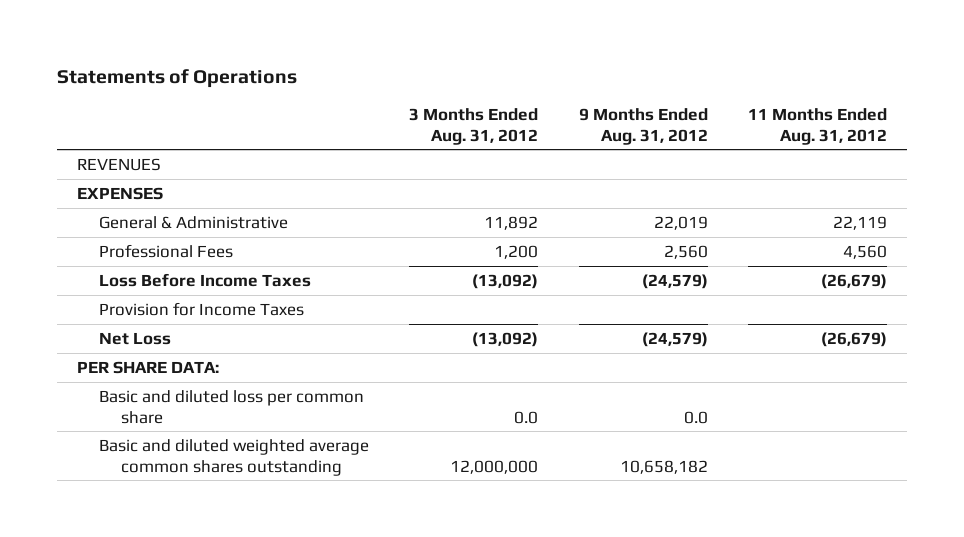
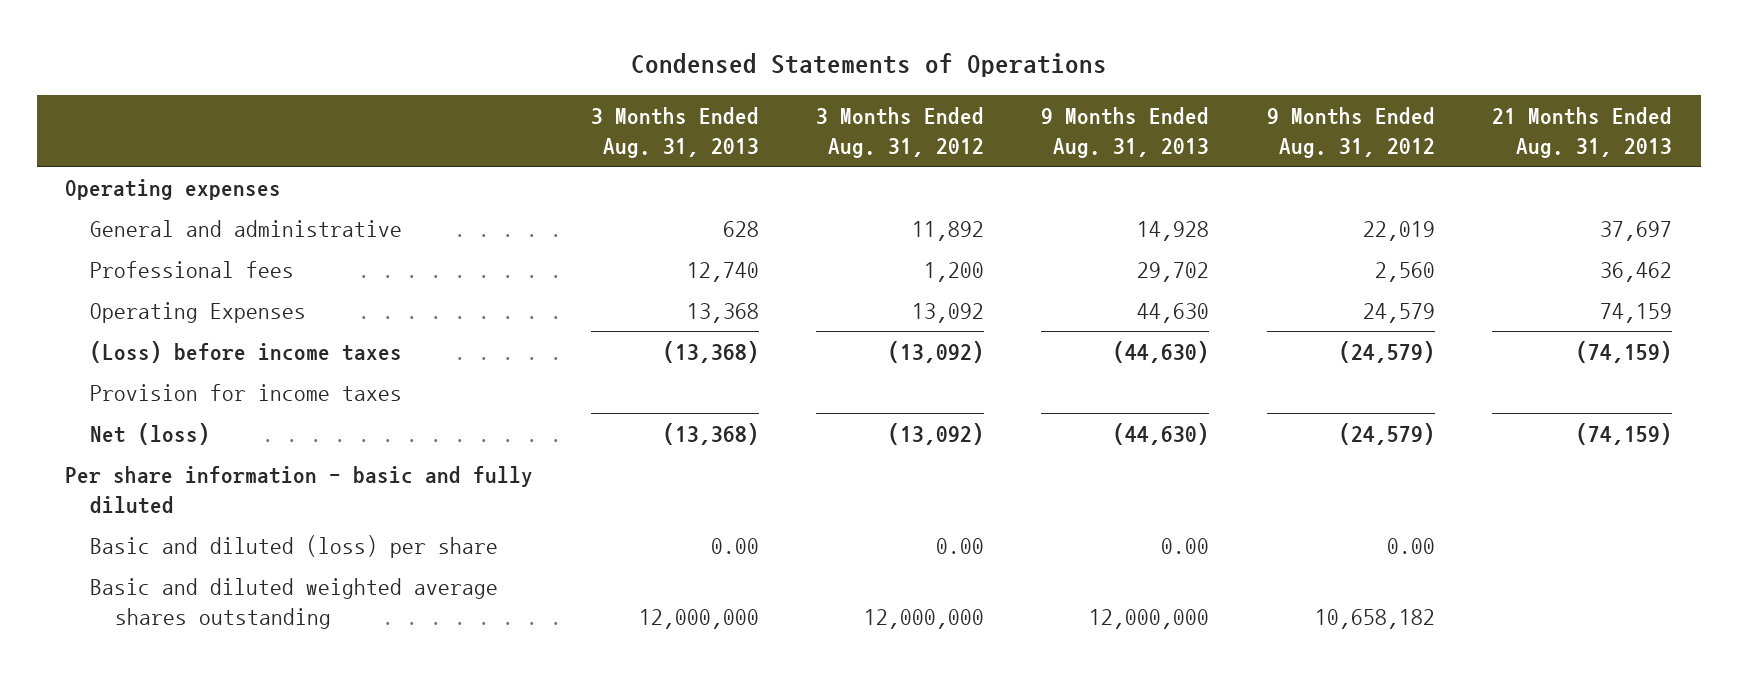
[56,69,297,89] Statements of Operations -> [630,53,1107,78] Condensed Statements of Operations
[747,107,887,145] 11 Months Ended Aug. 31, 2012 -> none
none -> [590,107,759,158] 3 Months Ended Aug. 31, 2013
none -> [1041,107,1210,158] 9 Months Ended Aug. 31, 2013
none -> [1492,107,1673,158] 21 Months Ended Aug. 31, 2013
[77,157,162,171] REVENUES -> none
[77,186,164,200] EXPENSES -> [65,179,282,201] Operating expenses
[99,215,289,229] General & Administrative -> [90,220,403,238] General and administrative
[99,243,234,258] Professional Fees -> [90,261,295,279] Professional fees
none -> [90,302,307,324] Operating Expenses
[99,272,312,287] Loss Before Income Taxes -> [90,341,403,364] (Loss) before income taxes
[99,301,305,316] Provision for Income Taxes -> [90,384,403,402] Provision for income taxes
[99,331,172,345] Net Loss -> [90,423,211,446] Net (loss)
[77,360,220,374] PER SHARE DATA: -> [65,466,534,514] Per share information - basic and fully diluted
[99,389,365,424] Basic and diluted loss per common share -> [90,535,499,559] Basic and diluted (loss) per share
[514,410,539,424] 0.0 -> [935,538,984,555] 0.00
[683,410,708,424] 0.0 -> [1386,538,1435,555] 0.00
[99,438,370,476] Basic and diluted weighted average common shares outstanding -> [90,578,499,629] Basic and diluted weighted average shares outstanding

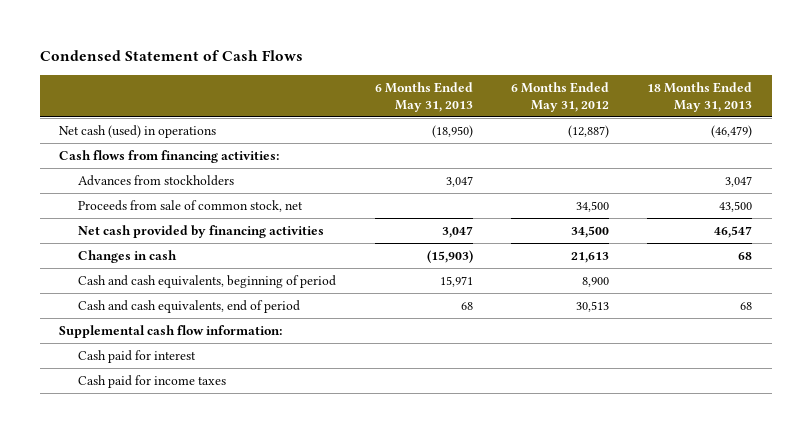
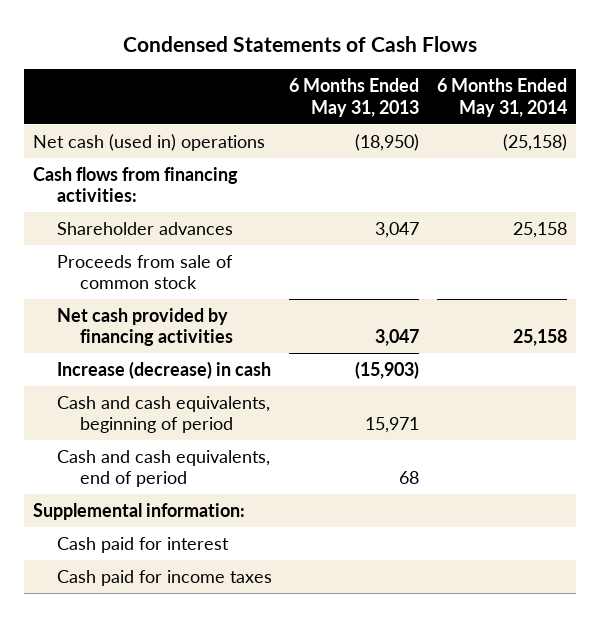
[39,49,303,61] Condensed Statement of Cash Flows -> [123,35,478,52] Condensed Statements of Cash Flows
[510,81,609,112] 6 Months Ended May 31, 2012 -> none
[647,81,753,112] 18 Months Ended May 31, 2013 -> none
none -> [437,78,568,117] 6 Months Ended May 31, 2014
[59,125,217,139] Net cash (used) in operations -> [32,133,265,151] Net cash (used in) operations
[78,175,235,187] Advances from stockholders -> [56,221,233,235] Shareholder advances
[78,200,304,213] Proceeds from sale of common stock, net -> [56,254,233,290] Proceeds from sale of common stock
[78,250,178,264] Changes in cash -> [56,360,271,379] Increase (decrease) in cash
[59,325,283,339] Supplemental cash flow information: -> [32,502,245,520] Supplemental information:

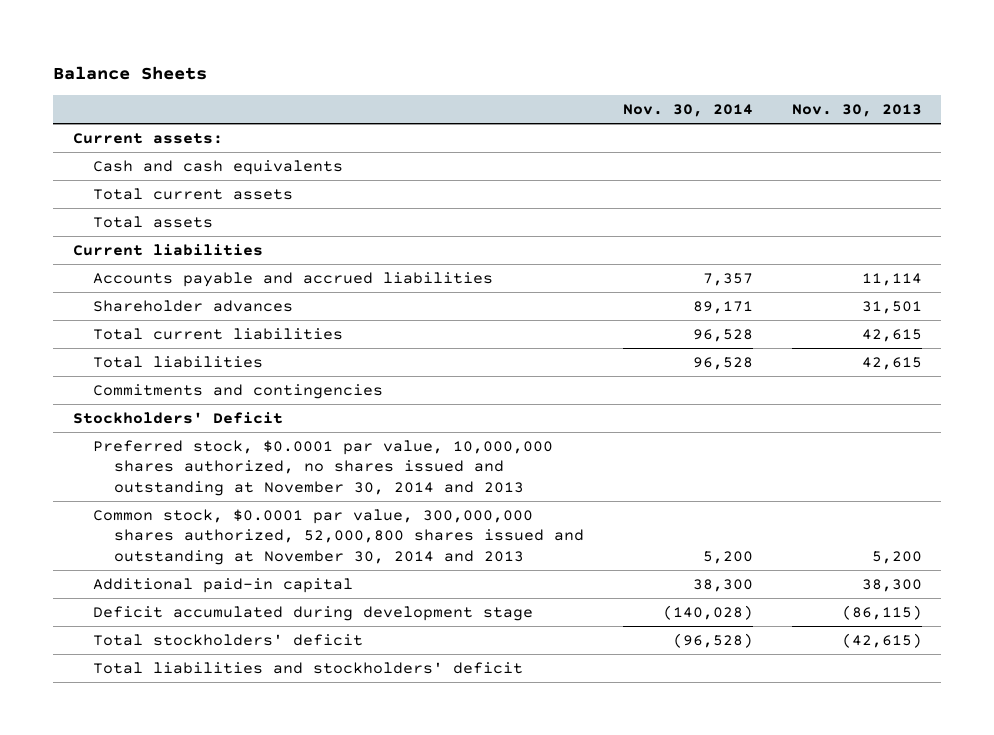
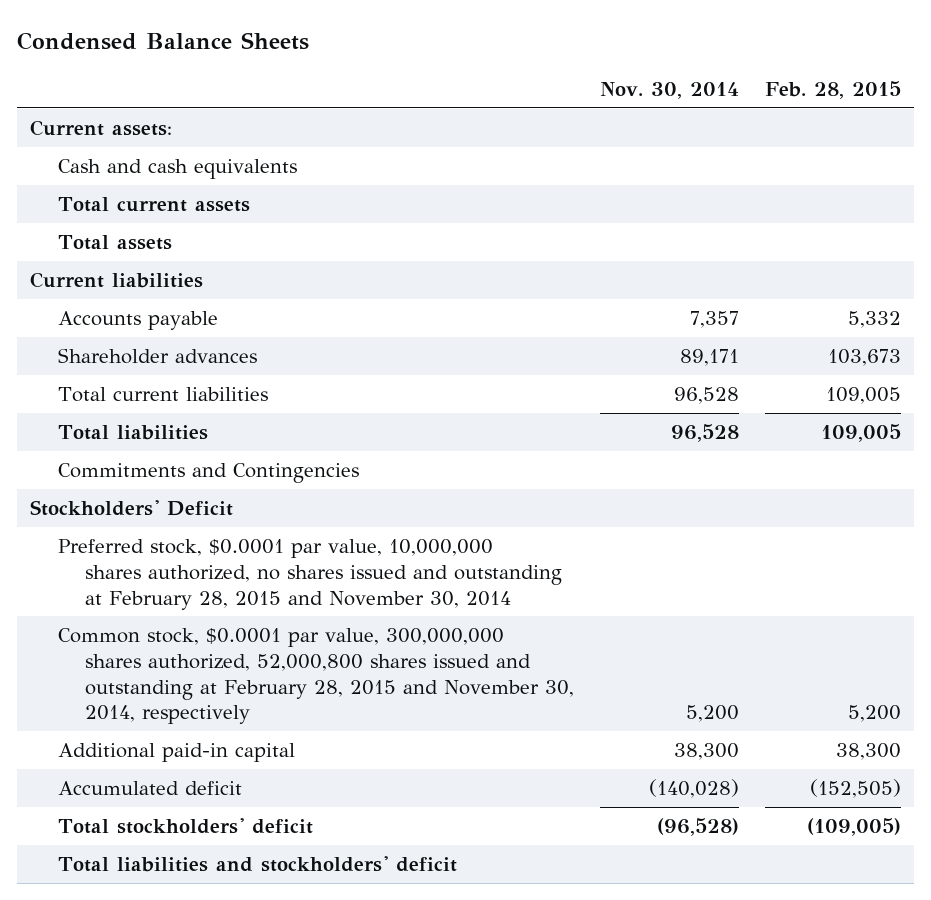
[53,65,208,80] Balance Sheets -> [17,32,310,51] Condensed Balance Sheets
[791,104,922,118] Nov. 30, 2013 -> none
none -> [765,80,902,99] Feb. 28, 2015
[93,271,494,287] Accounts payable and accrued liabilities -> [57,311,218,331] Accounts payable
[93,383,384,399] Commitments and contingencies -> [57,463,359,484] Commitments and Contingencies
[93,439,554,496] Preferred stock, $0.0001 par value, 10,000,000 shares authorized, no shares issued and outstanding at November 30, 2014 and 2013 -> [57,539,563,610] Preferred stock, $0.0001 par value, 10,000,000 shares authorized, no shares issued and outstanding at February 28, 2015 and November 30, 2014
[93,508,584,565] Common stock, $0.0001 par value, 300,000,000 shares authorized, 52,000,800 shares issued and outstanding at November 30, 2014 and 2013 -> [57,628,575,725] Common stock, $0.0001 par value, 300,000,000 shares authorized, 52,000,800 shares issued and outstanding at February 28, 2015 and November 30, 2014, respectively
[93,605,534,621] Deficit accumulated during development stage -> [57,781,242,796] Accumulated deficit

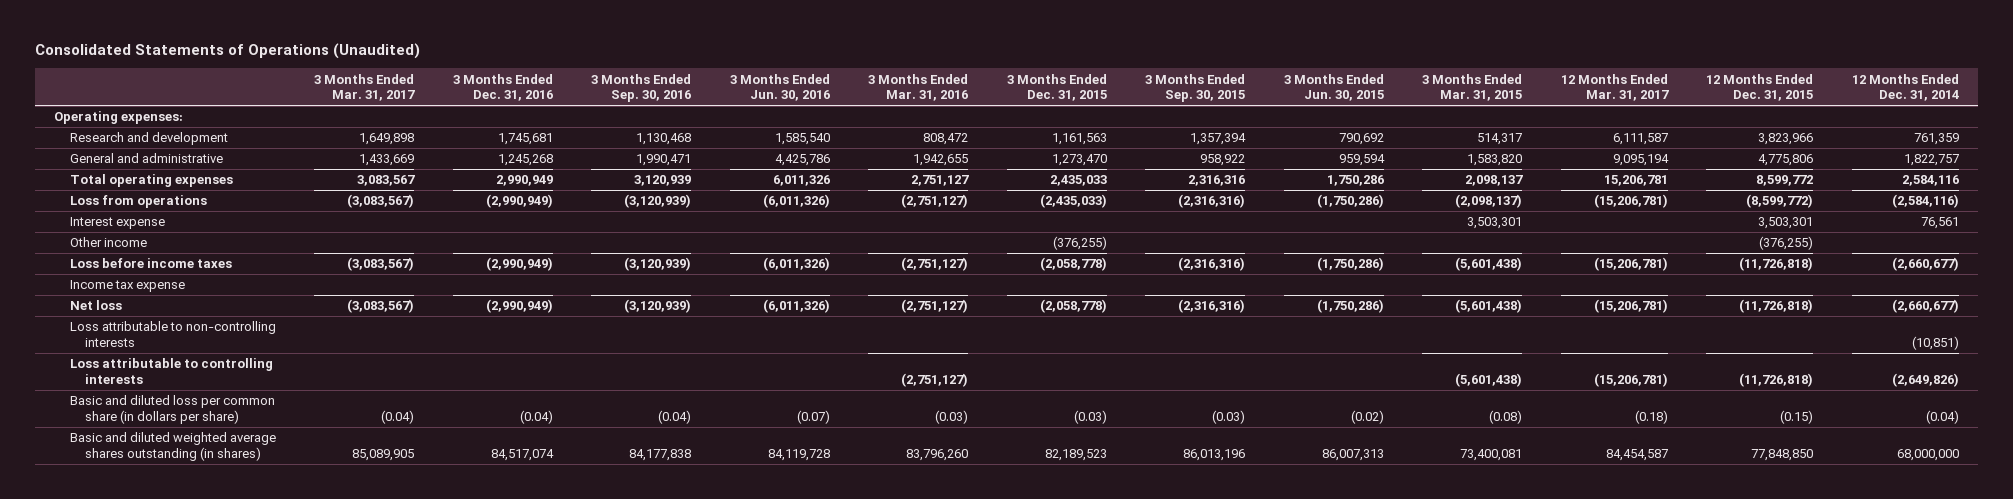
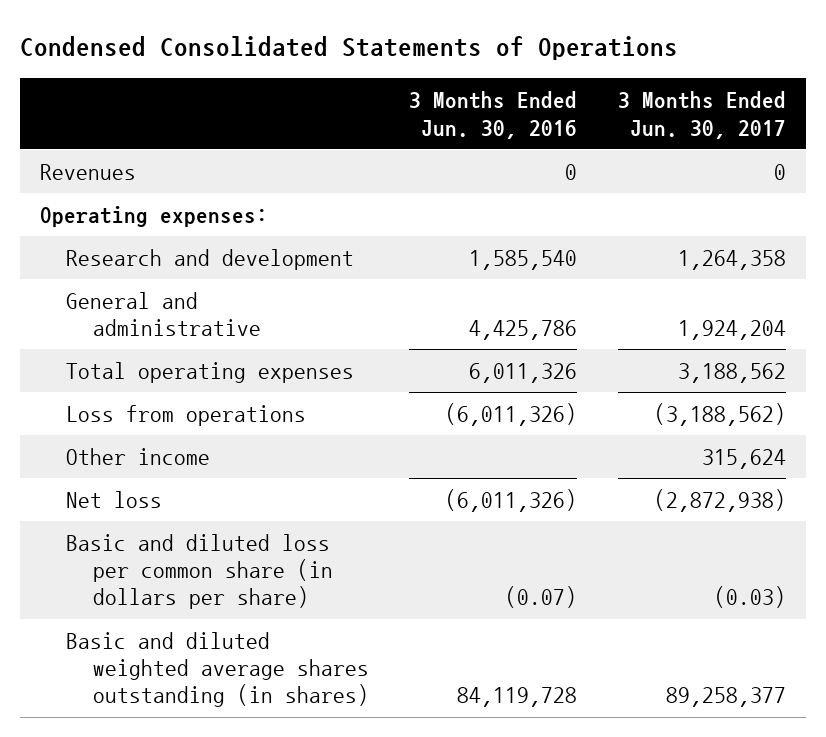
[34,43,420,60] Consolidated Statements of Operations (Unaudited) -> [19,36,678,61] Condensed Consolidated Statements of Operations
[314,73,416,102] 3 Months Ended Mar. 31, 2017 -> none
[452,73,553,102] 3 Months Ended Dec. 31, 2016 -> none
[591,73,692,103] 3 Months Ended Sep. 30, 2016 -> none
[868,73,969,102] 3 Months Ended Mar. 31, 2016 -> none
[1006,73,1107,102] 3 Months Ended Dec. 31, 2015 -> none
[1145,73,1246,103] 3 Months Ended Sep. 30, 2015 -> none
[1283,73,1384,102] 3 Months Ended Jun. 30, 2015 -> none
[1422,73,1523,102] 3 Months Ended Mar. 31, 2015 -> none
[1560,73,1669,102] 12 Months Ended Mar. 31, 2017 -> none
[1706,73,1814,102] 12 Months Ended Dec. 31, 2015 -> none
[1852,73,1960,102] 12 Months Ended Dec. 31, 2014 -> none
none -> [618,91,787,139] 3 Months Ended Jun. 30, 2017
none -> [39,163,136,180] Revenues
[69,217,165,230] Interest expense -> none
[69,258,232,269] Loss before income taxes -> none
[69,280,185,293] Income tax expense -> none
[69,321,276,347] Loss attributable to non-controlling interests -> none
[69,358,273,384] Loss attributable to controlling interests -> none

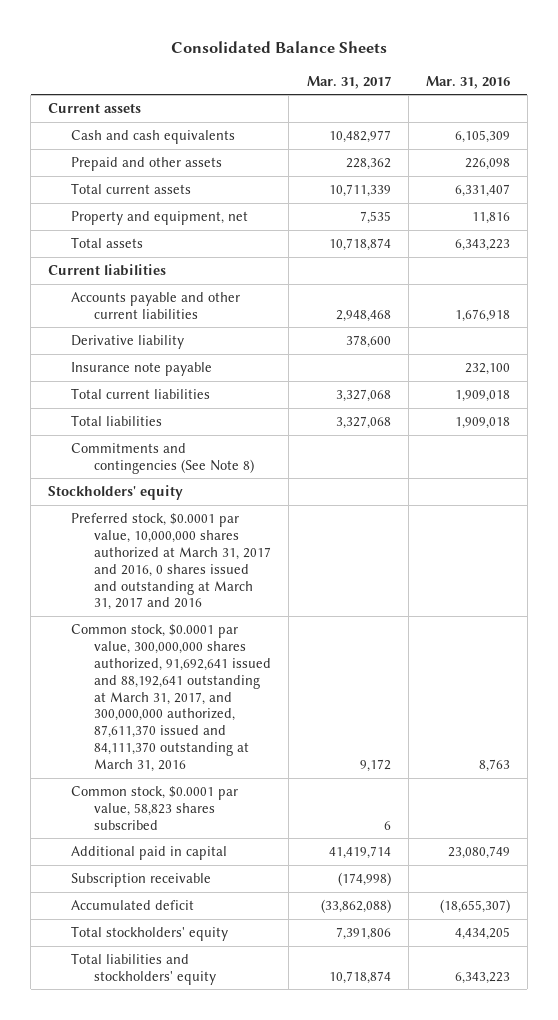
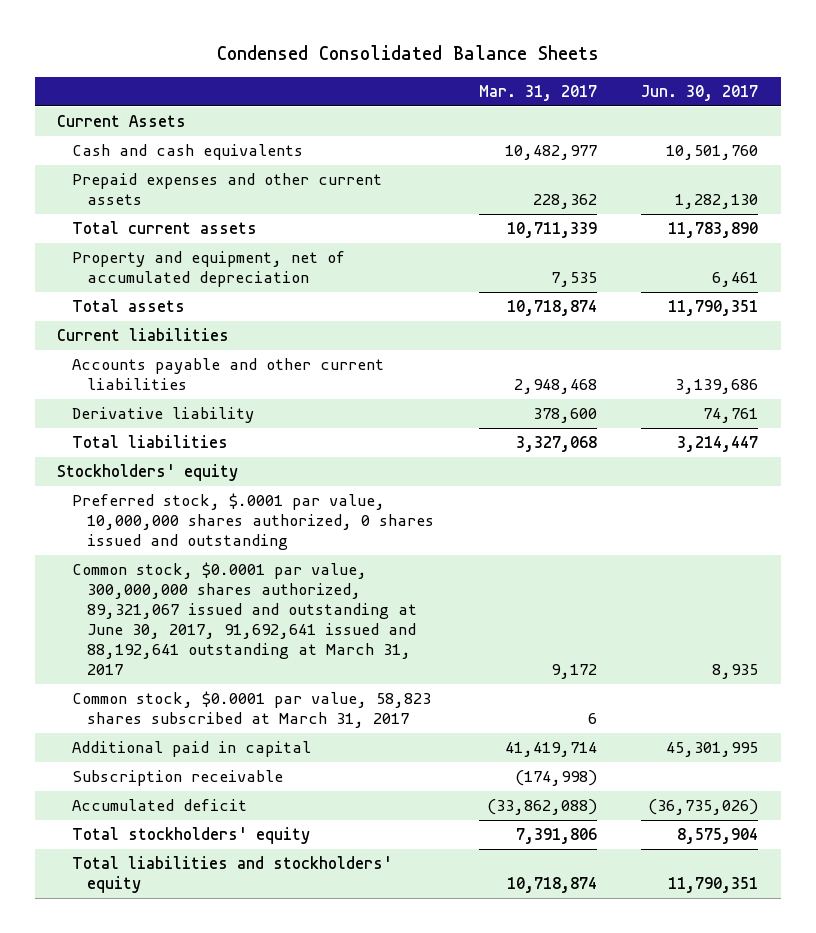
[171,41,388,54] Consolidated Balance Sheets -> [216,45,599,61] Condensed Consolidated Balance Sheets
[425,75,510,89] Mar. 31, 2016 -> none
none -> [641,84,759,101] Jun. 30, 2017
[48,102,142,113] Current assets -> [57,115,187,128] Current Assets
[71,156,223,171] Prepaid and other assets -> [72,173,383,206] Prepaid expenses and other current assets
[71,210,249,225] Property and equipment, net -> [72,251,346,288] Property and equipment, net of accumulated depreciation
[71,361,213,376] Insurance note payable -> none
[71,387,211,399] Total current liabilities -> none
[71,442,255,474] Commitments and contingencies (See Note 8) -> none
[71,512,272,611] Preferred stock, $0.0001 par value, 10,000,000 shares authorized at March 31, 2017 and 2016, 0 shares issued and outstanding at March 31, 2017 and 2016 -> [72,493,435,551] Preferred stock, $.0001 par value, 10,000,000 shares authorized, 0 shares issued and outstanding
[71,623,272,773] Common stock, $0.0001 par value, 300,000,000 shares authorized, 91,692,641 issued and 88,192,641 outstanding at March 31, 2017, and 300,000,000 authorized, 87,611,370 issued and 84,111,370 outstanding at March 31, 2016 -> [72,562,418,675] Common stock, $0.0001 par value, 300,000,000 shares authorized, 89,321,067 issued and outstanding at June 30, 2017, 91,692,641 issued and 88,192,641 outstanding at March 31, 2017
[71,785,239,830] Common stock, $0.0001 par value, 58,823 shares subscribed -> [72,691,432,729] Common stock, $0.0001 par value, 58,823 shares subscribed at March 31, 2017

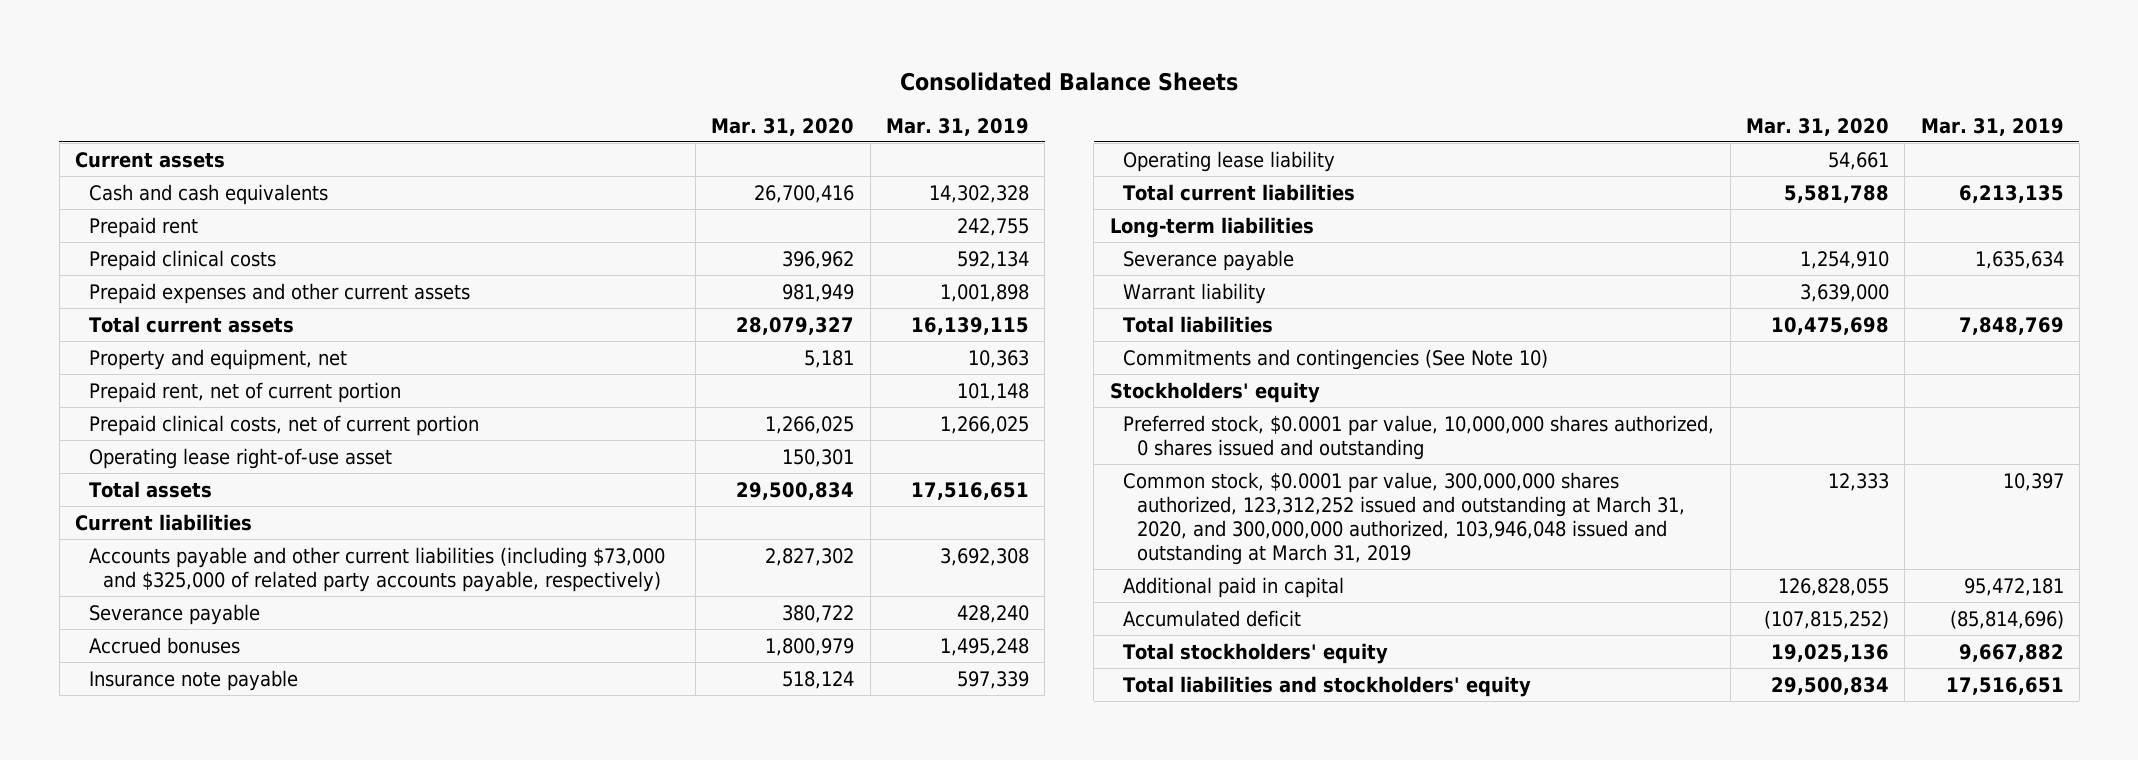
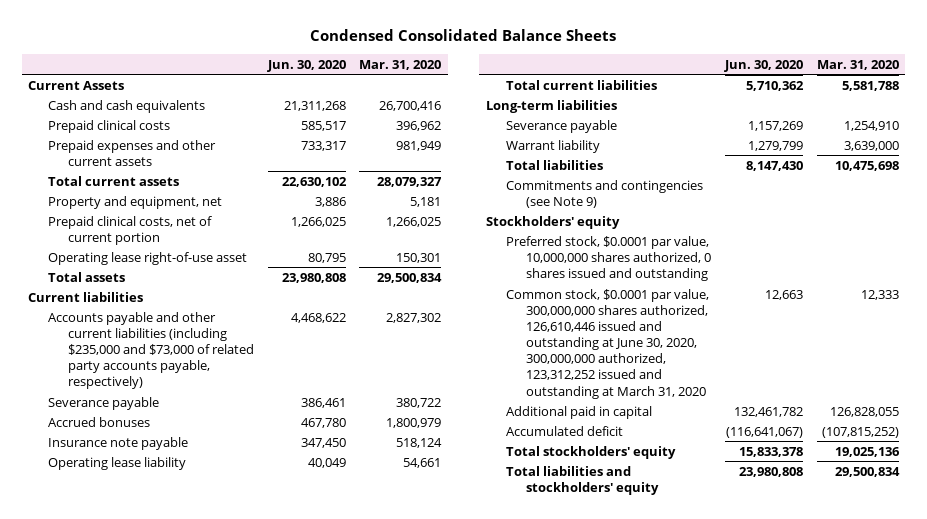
[900,71,1239,91] Consolidated Balance Sheets -> [310,29,617,42] Condensed Consolidated Balance Sheets
[885,117,1029,136] Mar. 31, 2019 -> none
none -> [266,59,346,72] Jun. 30, 2020
[74,151,225,168] Current assets -> [28,80,125,90] Current Assets
[88,216,198,238] Prepaid rent -> none
[88,381,401,403] Prepaid rent, net of current portion -> none
[88,546,665,592] Accounts payable and other current liabilities (including $73,000 and $325,000 of related party accounts payable, respectively) -> [48,311,255,390] Accounts payable and other current liabilities (including $235,000 and $73,000 of related party accounts payable, respectively)
[1123,348,1549,370] Commitments and contingencies (See Note 10) -> [505,179,703,208] Commitments and contingencies (see Note 9)
[1123,471,1686,565] Common stock, $0.0001 par value, 300,000,000 shares authorized, 123,312,252 issued and outstanding at March 31, 2020, and 300,000,000 authorized, 103,946,048 issued and outstanding at March 31, 2019 -> [505,288,709,399] Common stock, $0.0001 par value, 300,000,000 shares authorized, 126,610,446 issued and outstanding at June 30, 2020, 300,000,000 authorized, 123,312,252 issued and outstanding at March 31, 2020

